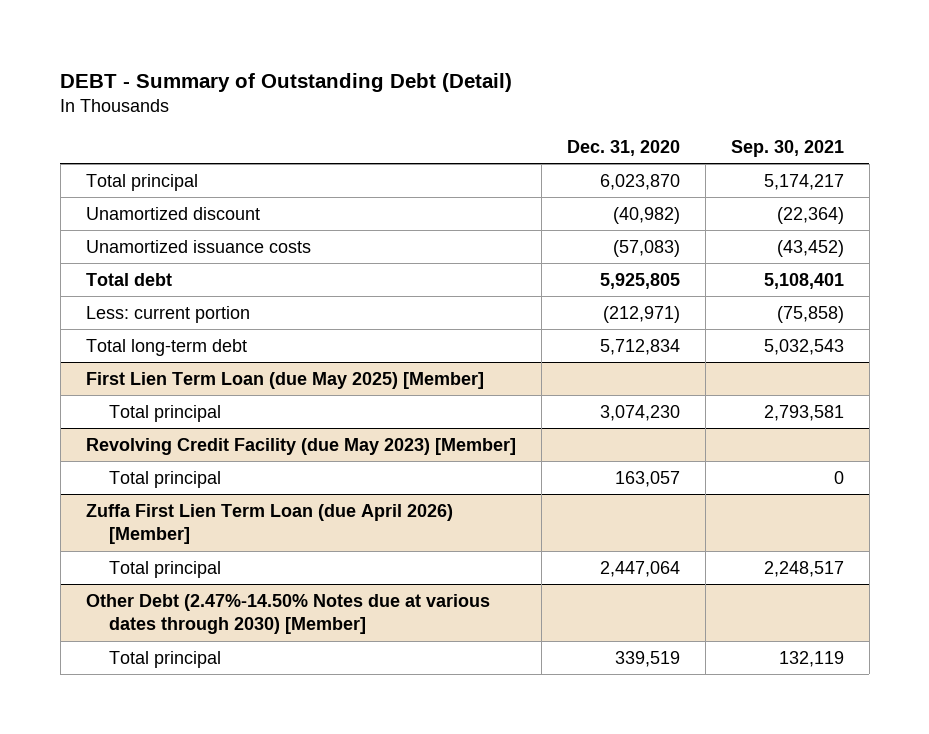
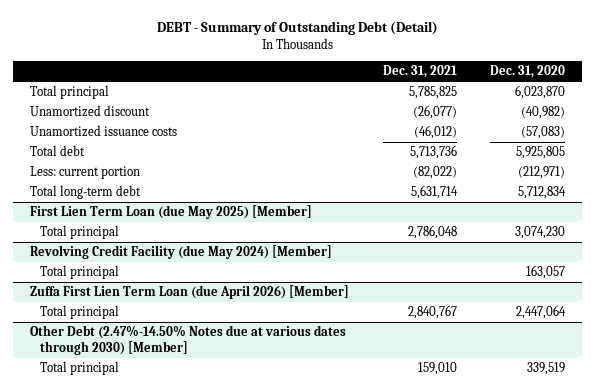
[730,139,844,157] Sep. 30, 2021 -> none
none -> [382,65,457,79] Dec. 31, 2021
[85,437,516,455] Revolving Credit Facility (due May 2023) [Member] -> [29,245,332,260] Revolving Credit Facility (due May 2024) [Member]

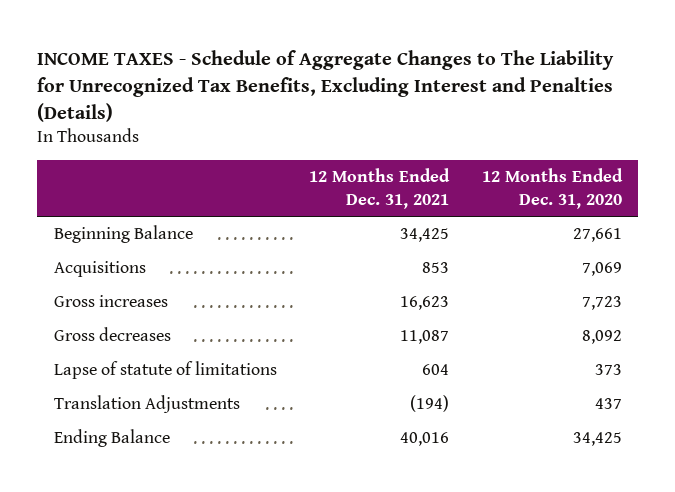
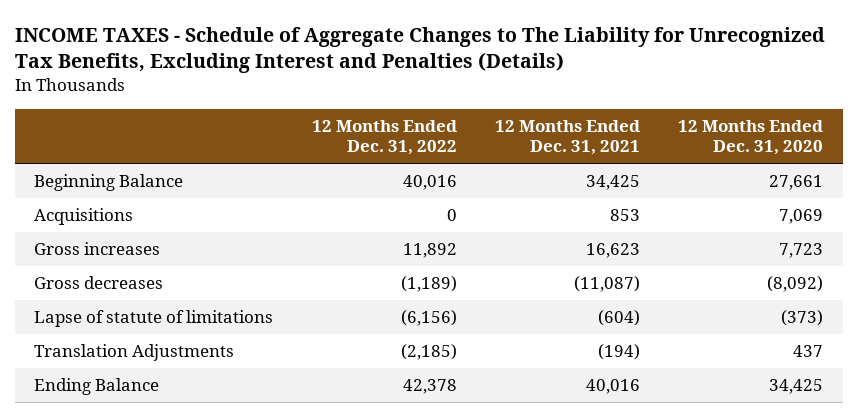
none -> [311,119,457,156] 12 Months Ended Dec. 31, 2022
[400,330,450,345] 11,087 -> [574,276,641,293] (11,087)
[581,330,622,345] 8,092 -> [767,276,824,293] (8,092)
[422,364,450,376] 604 -> [598,310,641,327] (604)
[594,364,622,376] 373 -> [781,310,824,327] (373)

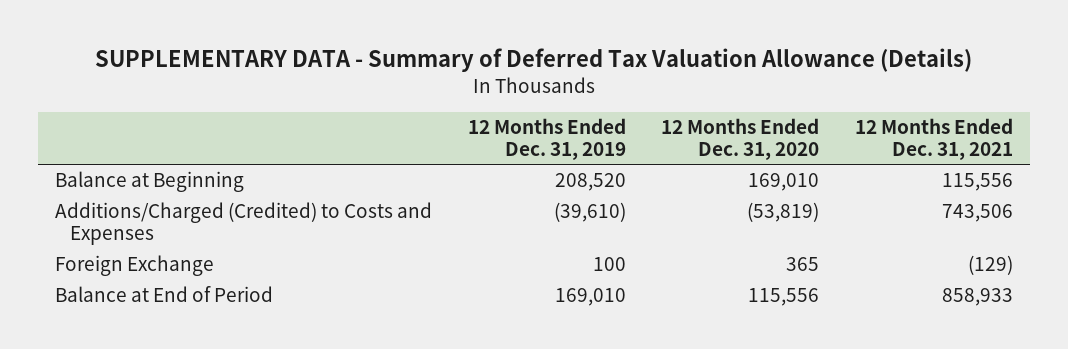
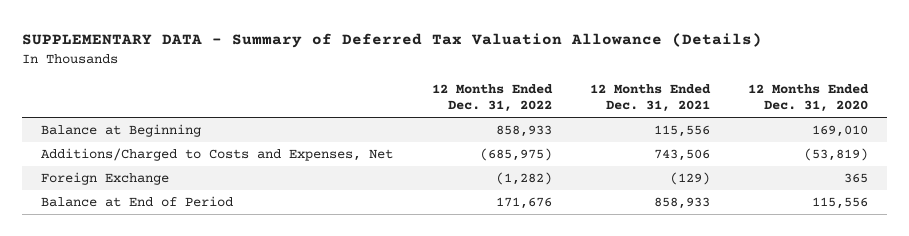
[467,117,626,160] 12 Months Ended Dec. 31, 2019 -> none
none -> [431,84,553,113] 12 Months Ended Dec. 31, 2022
[55,202,433,246] Additions/Charged (Credited) to Costs and Expenses -> [41,147,394,161] Additions/Charged to Costs and Expenses, Net

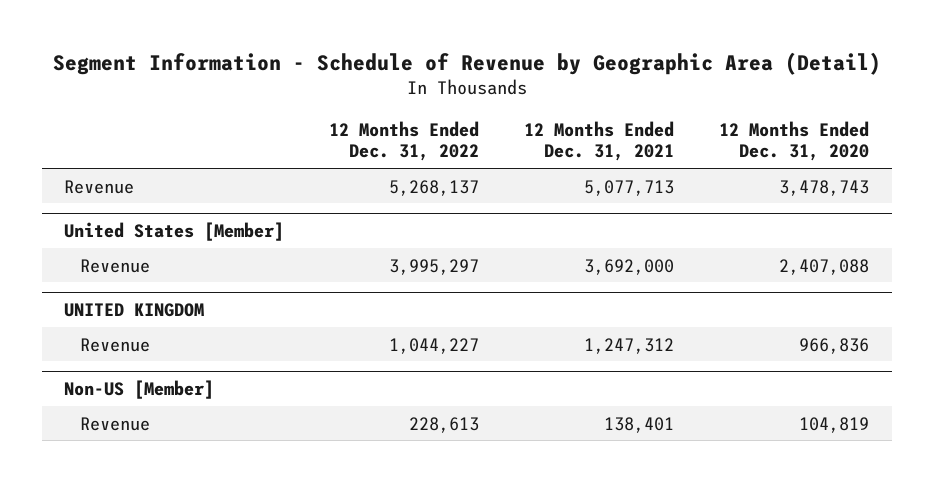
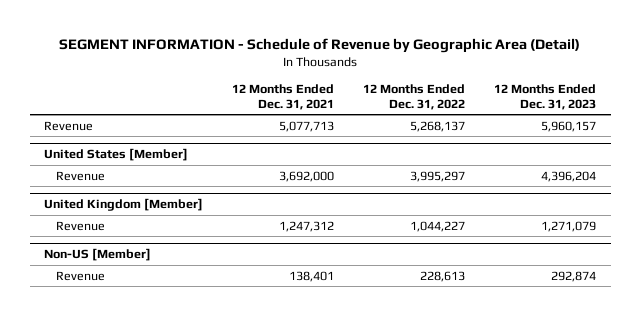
[52,51,881,75] Segment Information - Schedule of Revenue by Geographic Area (Detail) -> [59,38,581,54] SEGMENT INFORMATION - Schedule of Revenue by Geographic Area (Detail)
[719,120,870,162] 12 Months Ended Dec. 31, 2020 -> none
none -> [494,83,597,110] 12 Months Ended Dec. 31, 2023
[64,303,205,318] UNITED KINGDOM -> [44,197,204,211] United Kingdom [Member]

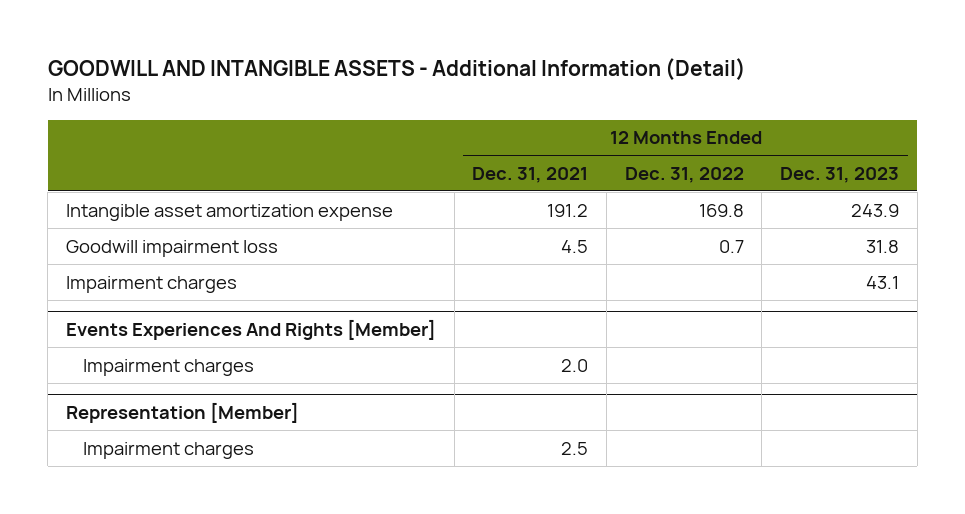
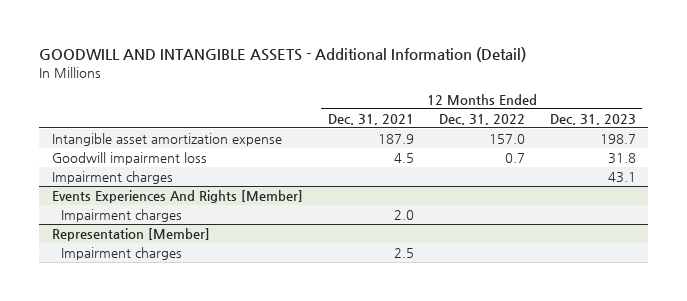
[547,203,589,217] 191.2 -> [377,134,414,145] 187.9
[698,203,744,217] 169.8 -> [488,134,525,145] 157.0
[851,203,900,217] 243.9 -> [599,134,636,145] 198.7

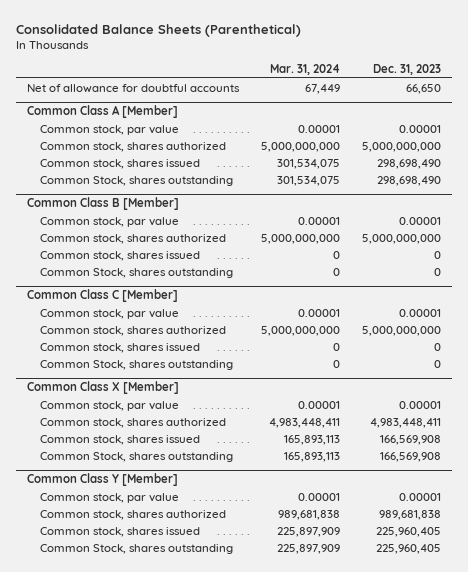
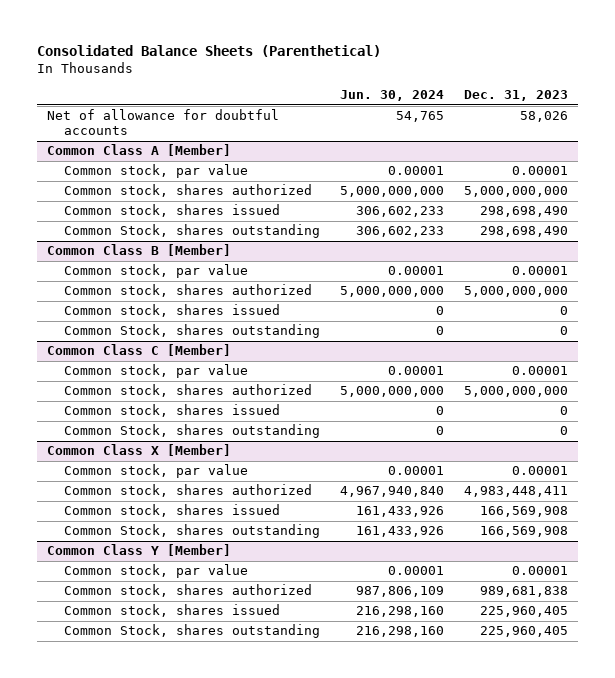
[270,64,341,76] Mar. 31, 2024 -> none
none -> [339,90,444,102] Jun. 30, 2024
[405,83,441,94] 66,650 -> [520,111,569,123] 58,026

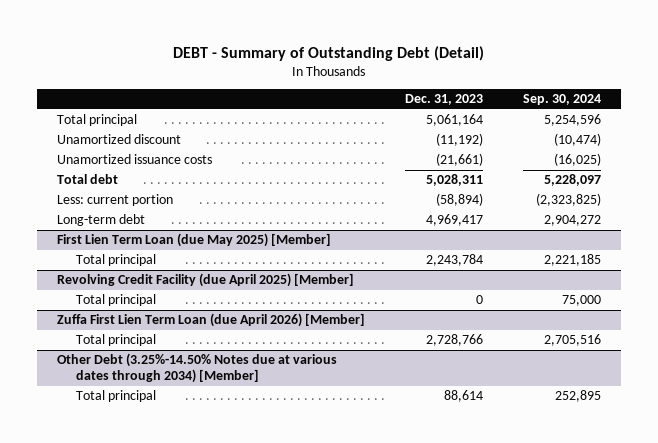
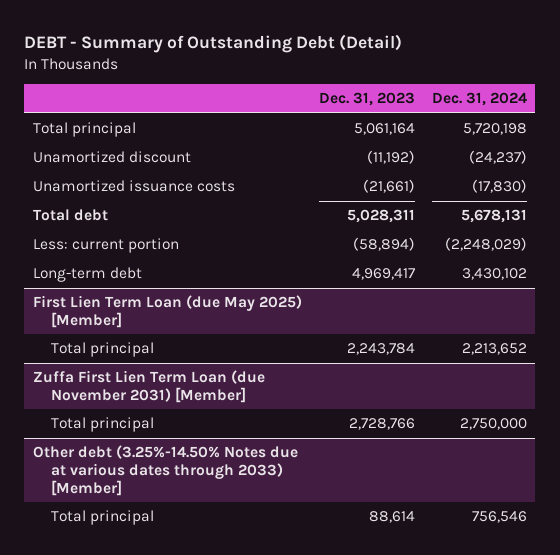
[523,94,602,106] Sep. 30, 2024 -> none
none -> [431,92,527,107] Dec. 31, 2024
[57,273,355,288] Revolving Credit Facility (due April 2025) [Member] -> none
[75,294,156,307] Total principal -> none
[57,313,366,328] Zuffa First Lien Term Loan (due April 2026) [Member] -> [32,370,265,403] Zuffa First Lien Term Loan (due November 2031) [Member]
[57,353,338,384] Other Debt (3.25%-14.50% Notes due at various dates through 2034) [Member] -> [32,445,298,496] Other debt (3.25%-14.50% Notes due at various dates through 2033) [Member]

